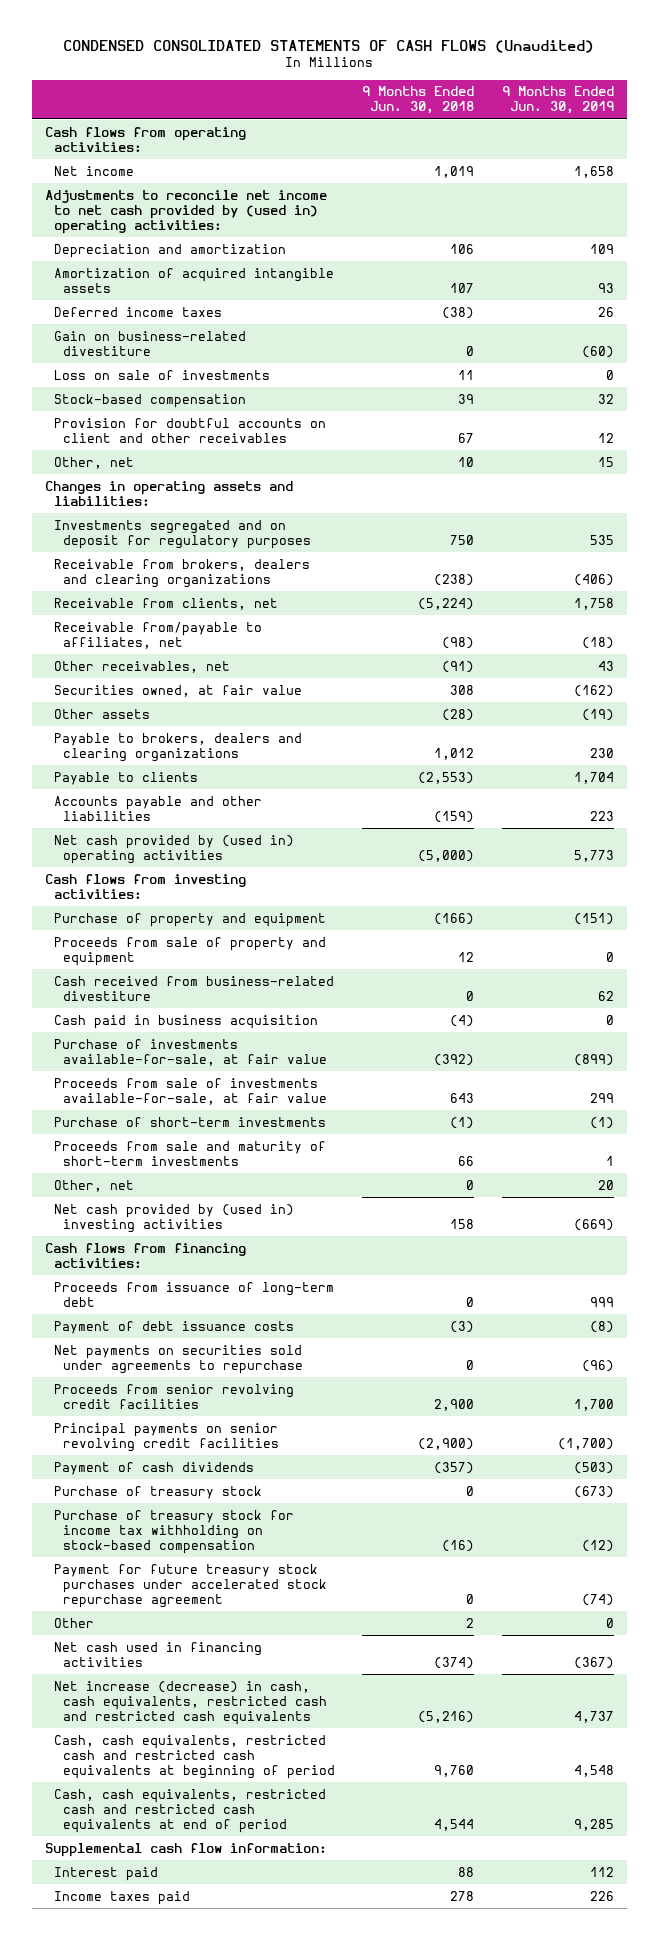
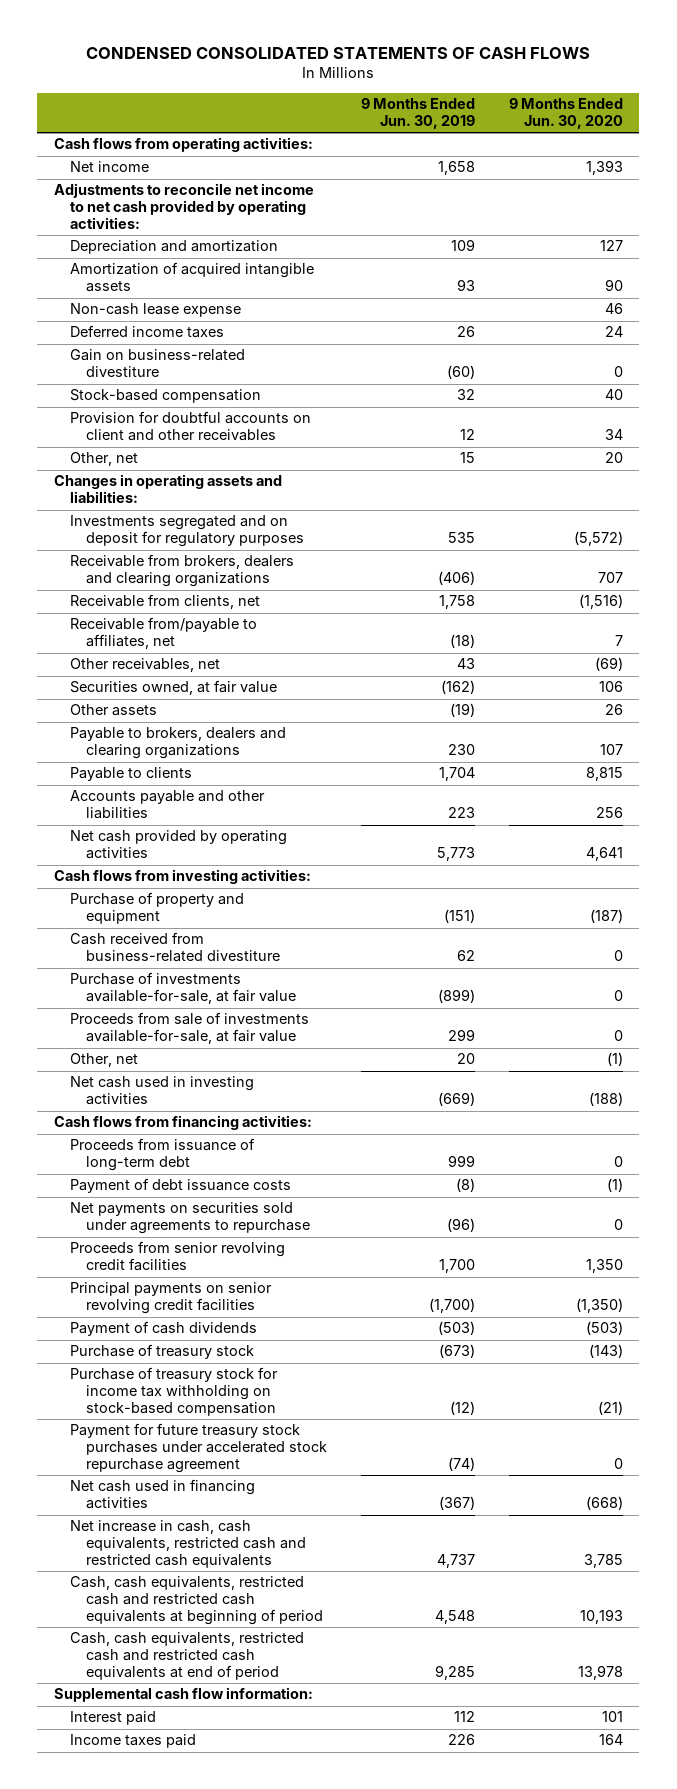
[63,39,595,53] CONDENSED CONSOLIDATED STATEMENTS OF CASH FLOWS (Unaudited) -> [86,47,591,60] CONDENSED CONSOLIDATED STATEMENTS OF CASH FLOWS
[362,86,475,115] 9 Months Ended Jun. 30, 2018 -> none
none -> [508,98,623,130] 9 Months Ended Jun. 30, 2020
[45,189,328,234] Adjustments to reconcile net income to net cash provided by (used in) operating activities: -> [53,183,314,230] Adjustments to reconcile net income to net cash provided by operating activities:
none -> [69,303,241,318] Non-cash lease expense
[54,369,271,380] Loss on sale of investments -> none
[54,834,295,864] Net cash provided by (used in) operating activities -> [69,830,287,860] Net cash provided by operating activities
[54,936,327,966] Proceeds from sale of property and equipment -> none
[54,1014,319,1029] Cash paid in business acquisition -> none
[54,1116,327,1127] Purchase of short-term investments -> none
[54,1140,327,1166] Proceeds from sale and maturity of short-term investments -> none
[54,1203,295,1233] Net cash provided by (used in) investing activities -> [69,1076,254,1106] Net cash used in investing activities
[54,1617,95,1628] Other -> none
[54,1680,327,1725] Net increase (decrease) in cash, cash equivalents, restricted cash and restricted cash equivalents -> [69,1520,306,1569] Net increase in cash, cash equivalents, restricted cash and restricted cash equivalents

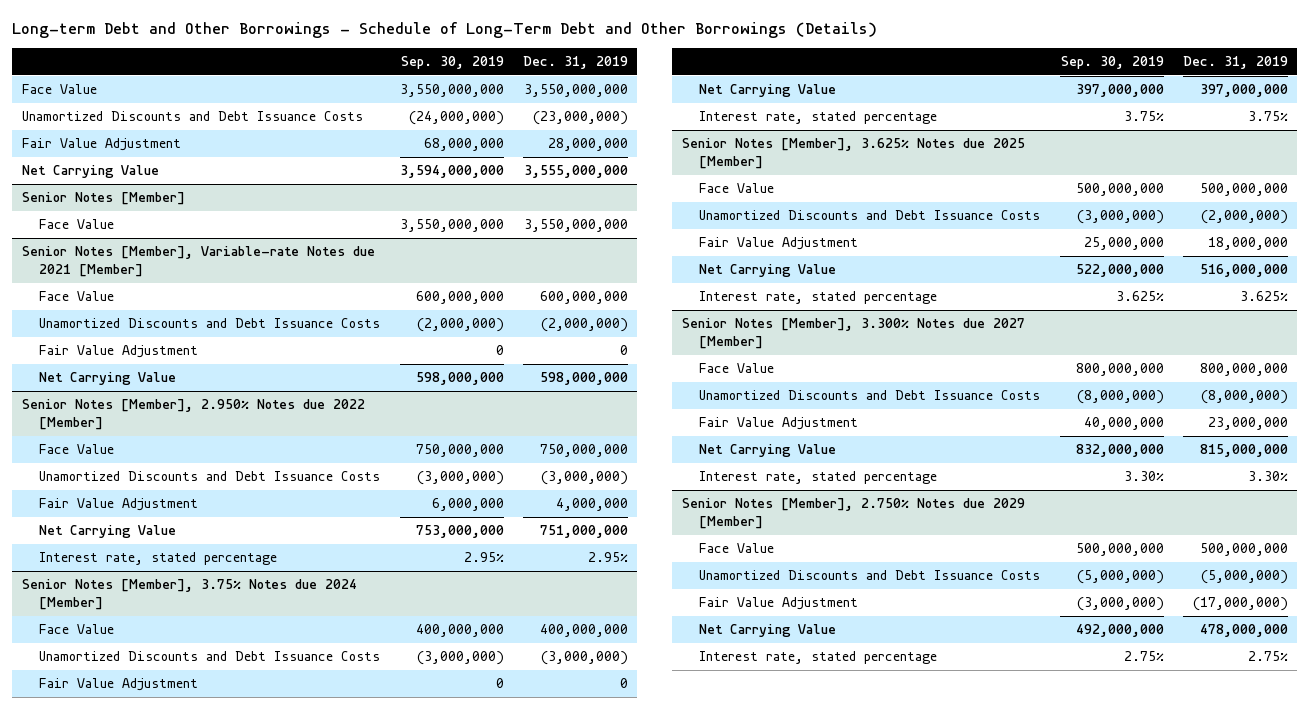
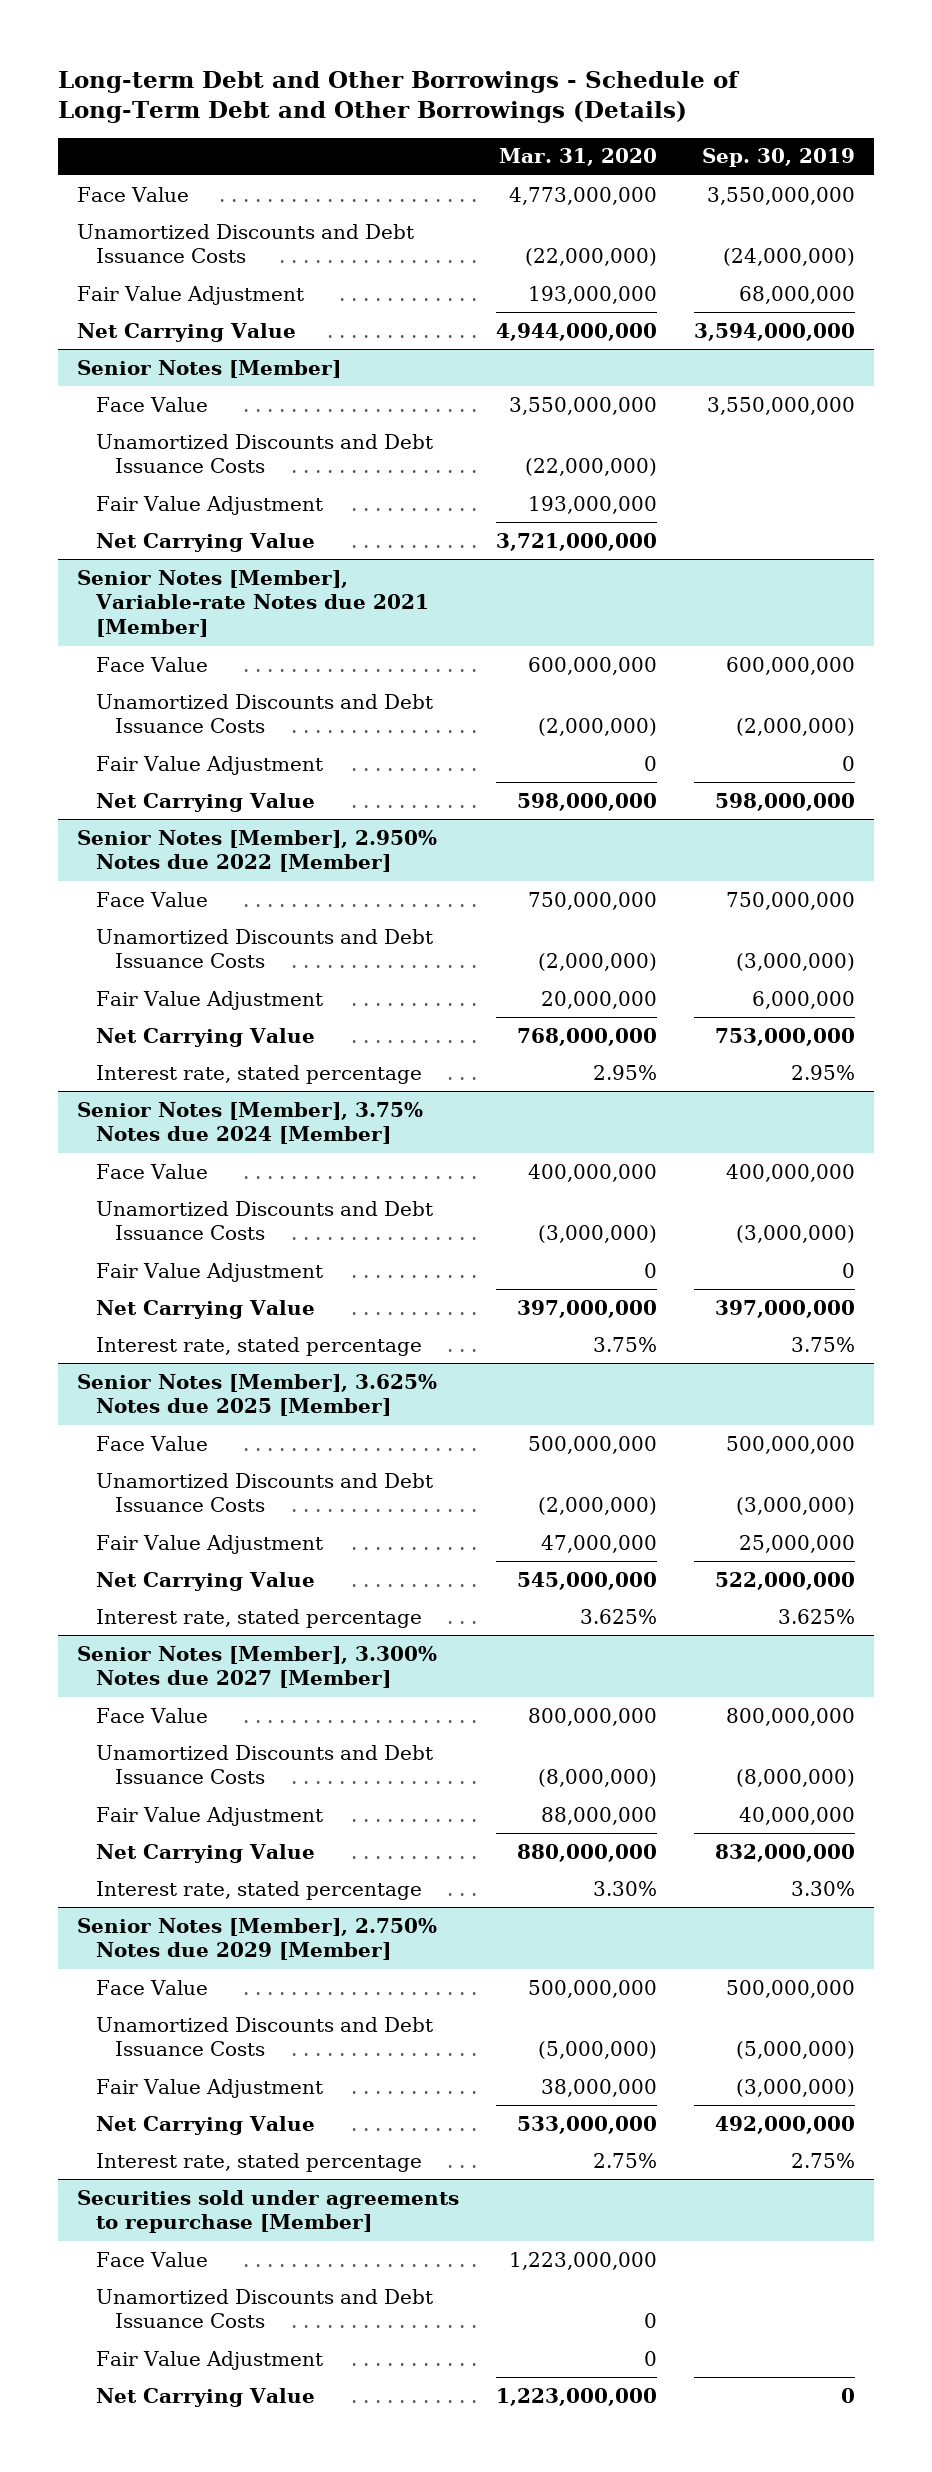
[522,56,628,70] Dec. 31, 2019 -> none
none -> [499,148,658,167] Mar. 31, 2020
none -> [95,433,433,474] Unamortized Discounts and Debt Issuance Costs
none -> [95,495,323,515] Fair Value Adjustment
none -> [95,532,315,552] Net Carrying Value
none -> [76,2189,459,2234] Securities sold under agreements to repurchase [Member]
none -> [95,2251,208,2267] Face Value
none -> [95,2288,433,2329] Unamortized Discounts and Debt Issuance Costs
none -> [95,2350,323,2370] Fair Value Adjustment
none -> [95,2387,315,2407] Net Carrying Value

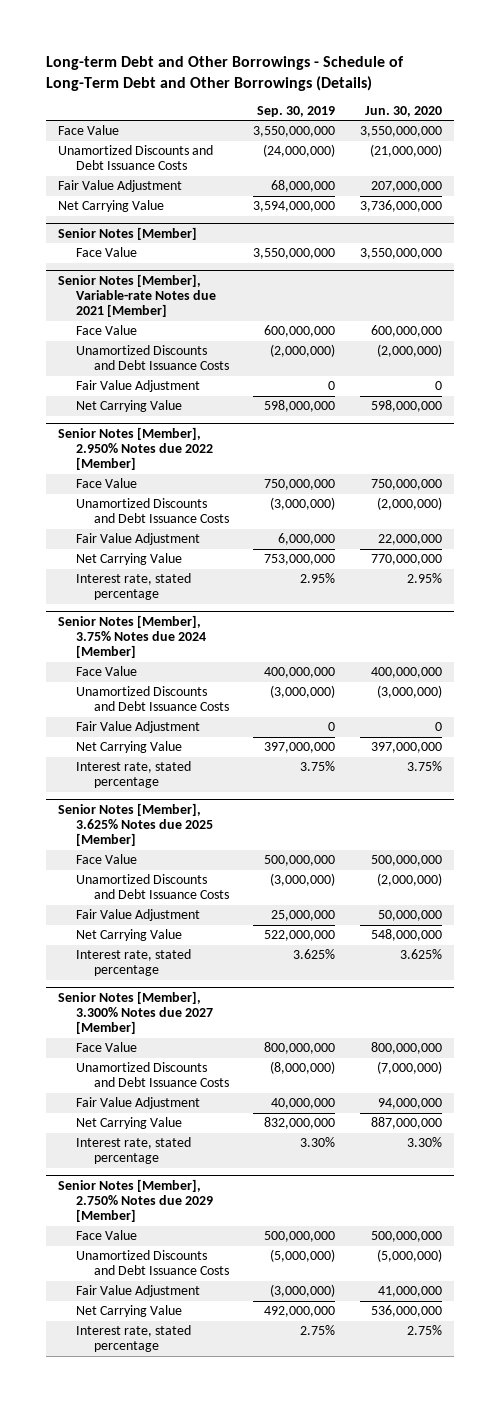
[499,148,658,167] Mar. 31, 2020 -> none
none -> [364,105,442,117] Jun. 30, 2020
[95,433,433,474] Unamortized Discounts and Debt Issuance Costs -> none
[95,495,323,515] Fair Value Adjustment -> none
[95,532,315,552] Net Carrying Value -> none
[76,2189,459,2234] Securities sold under agreements to repurchase [Member] -> none
[95,2251,208,2267] Face Value -> none
[95,2288,433,2329] Unamortized Discounts and Debt Issuance Costs -> none
[95,2350,323,2370] Fair Value Adjustment -> none
[95,2387,315,2407] Net Carrying Value -> none

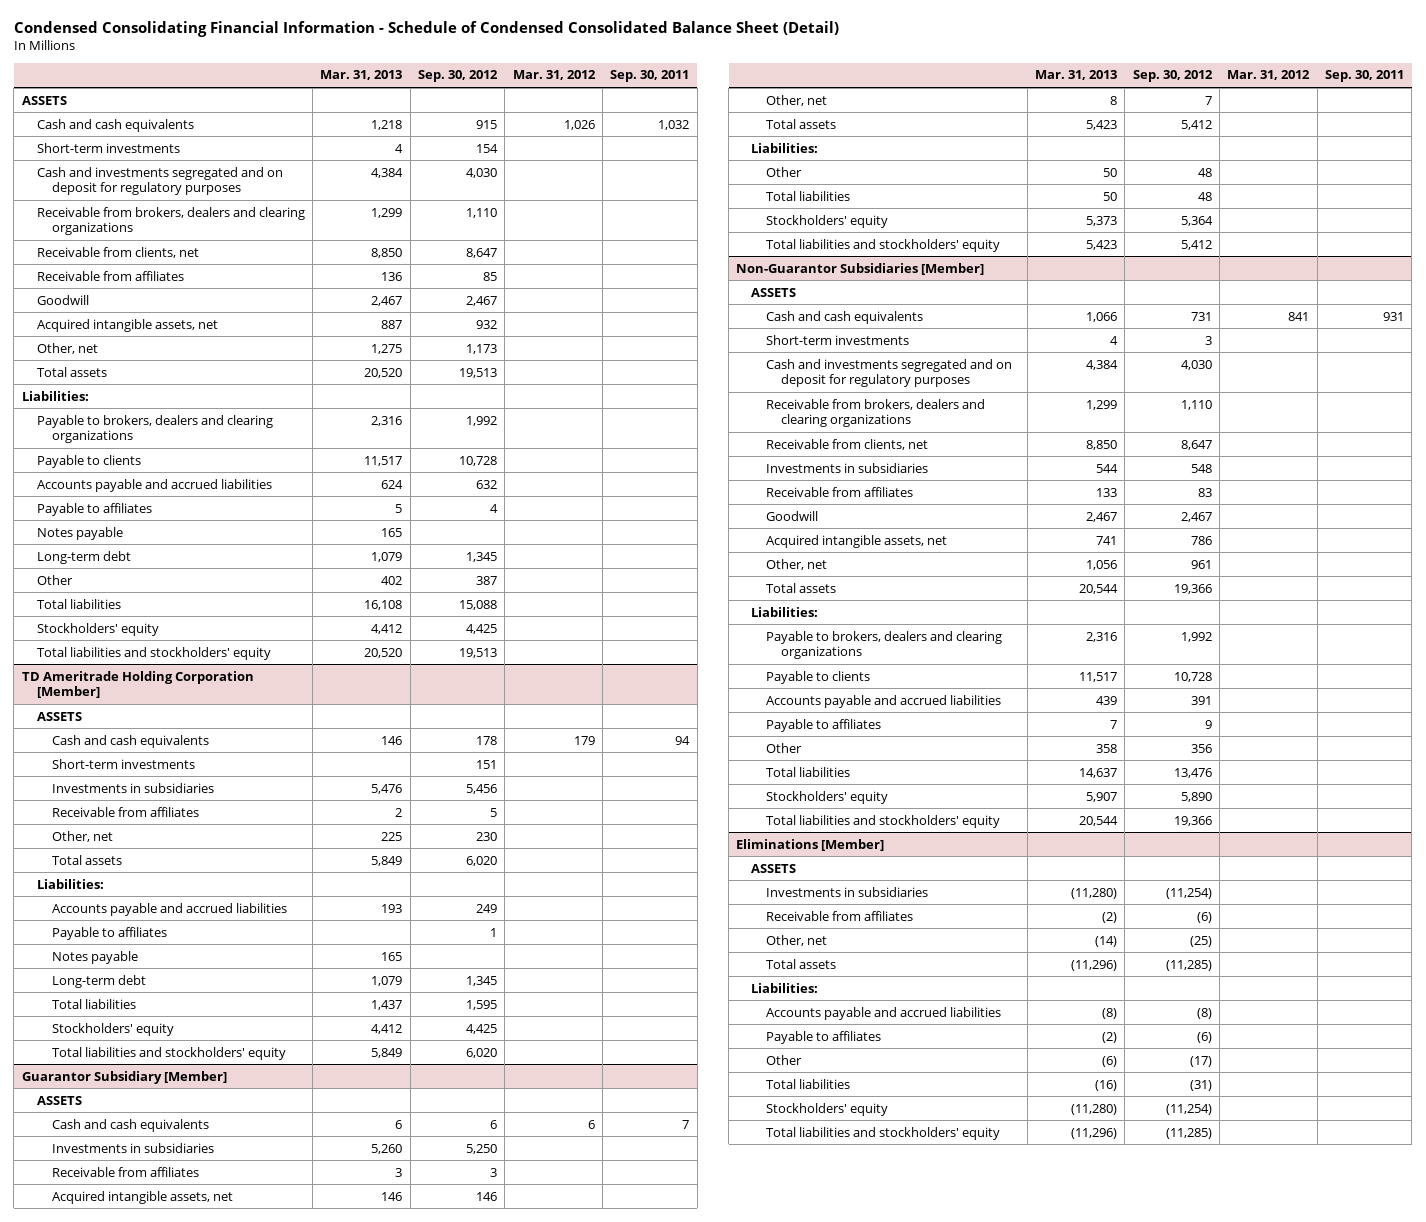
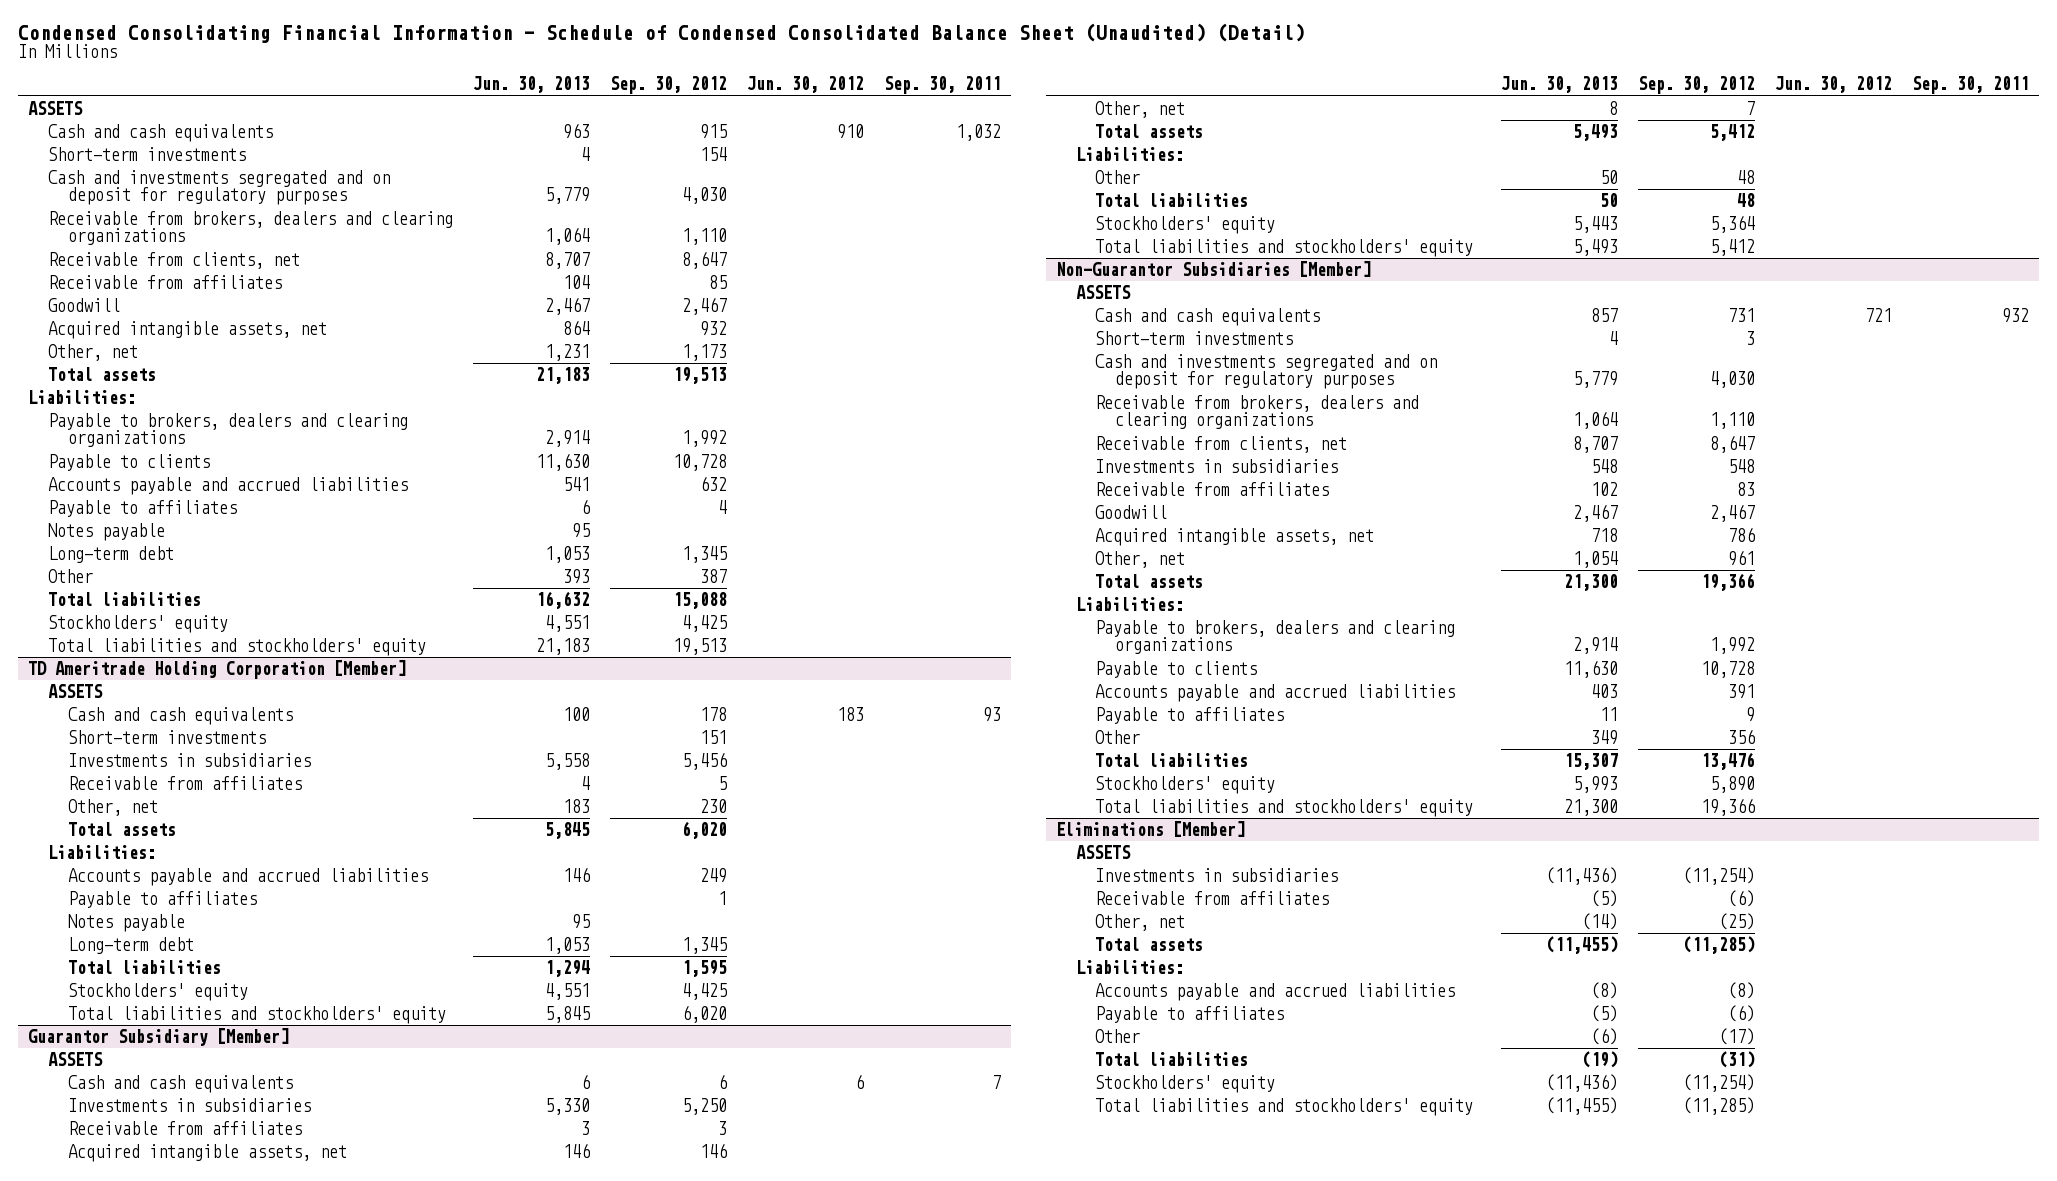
[13,21,839,38] Condensed Consolidating Financial Information - Schedule of Condensed Consolidated Balance Sheet (Detail) -> [18,22,1306,43] Condensed Consolidating Financial Information - Schedule of Condensed Consolidated Balance Sheet (Unaudited) (Detail)
[320,70,403,81] Mar. 31, 2013 -> none
[512,70,596,81] Mar. 31, 2012 -> none
none -> [472,76,590,94] Jun. 30, 2013
none -> [747,76,865,94] Jun. 30, 2012
[675,735,691,745] 94 -> [983,707,1002,723] 93
[1382,311,1404,321] 931 -> [2002,308,2030,324] 932

